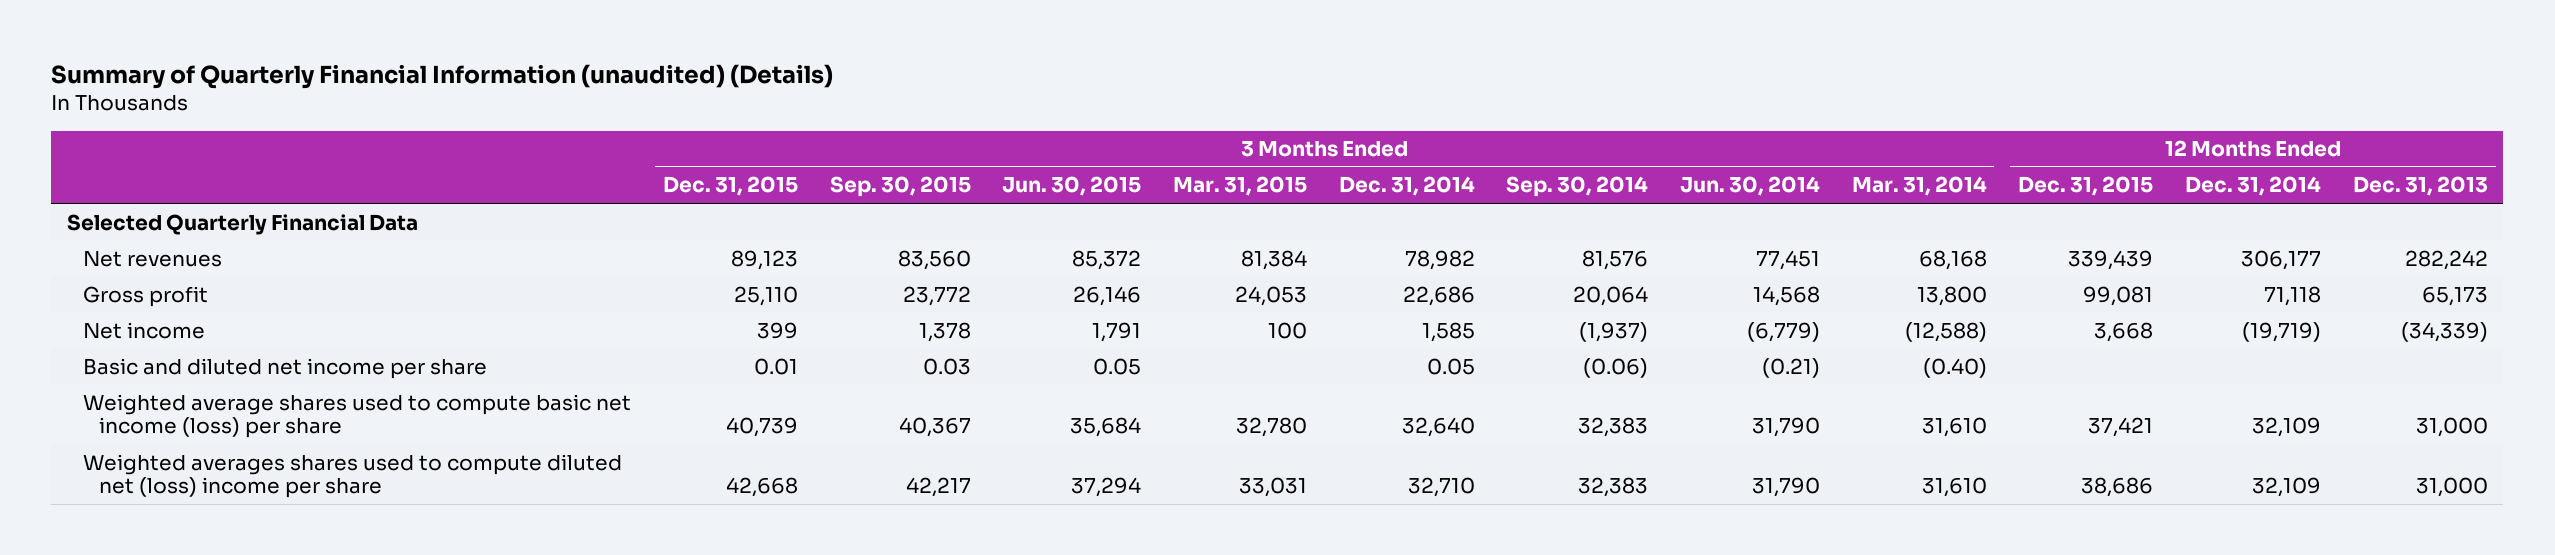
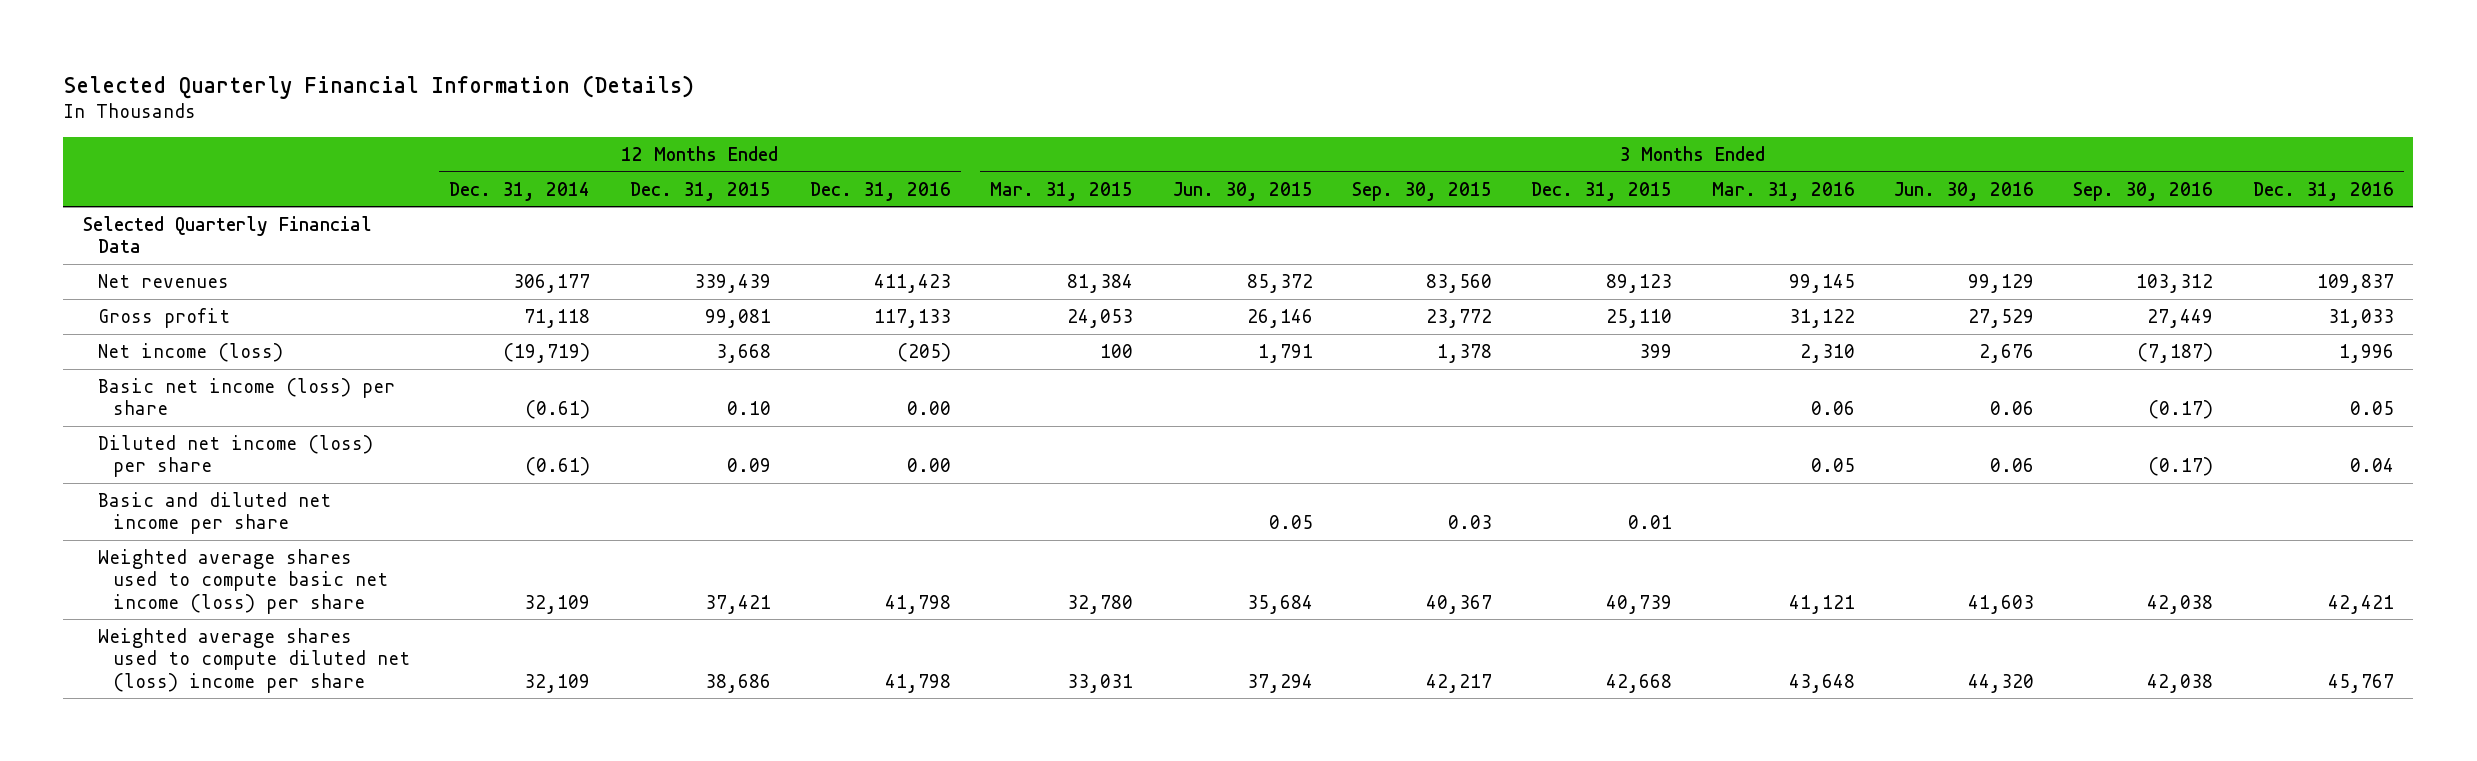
[51,63,834,89] Summary of Quarterly Financial Information (unaudited) (Details) -> [63,74,695,99] Selected Quarterly Financial Information (Details)
[1338,176,1475,197] Dec. 31, 2014 -> none
[1506,176,1649,198] Sep. 30, 2014 -> none
[1679,176,1820,197] Jun. 30, 2014 -> none
[1851,176,1987,197] Mar. 31, 2014 -> none
[2352,176,2488,197] Dec. 31, 2013 -> none
none -> [809,181,951,201] Dec. 31, 2016
none -> [1711,181,1855,201] Mar. 31, 2016
none -> [1894,181,2035,201] Jun. 30, 2016
none -> [2073,181,2214,201] Sep. 30, 2016
none -> [2252,181,2394,201] Dec. 31, 2016
[83,321,206,339] Net income -> [97,342,283,362] Net income (loss)
none -> [97,377,395,416] Basic net income (loss) per share
none -> [97,434,373,478] Diluted net income (loss) per share
[83,453,623,499] Weighted averages shares used to compute diluted net (loss) income per share -> [97,627,410,693] Weighted average shares used to compute diluted net (loss) income per share

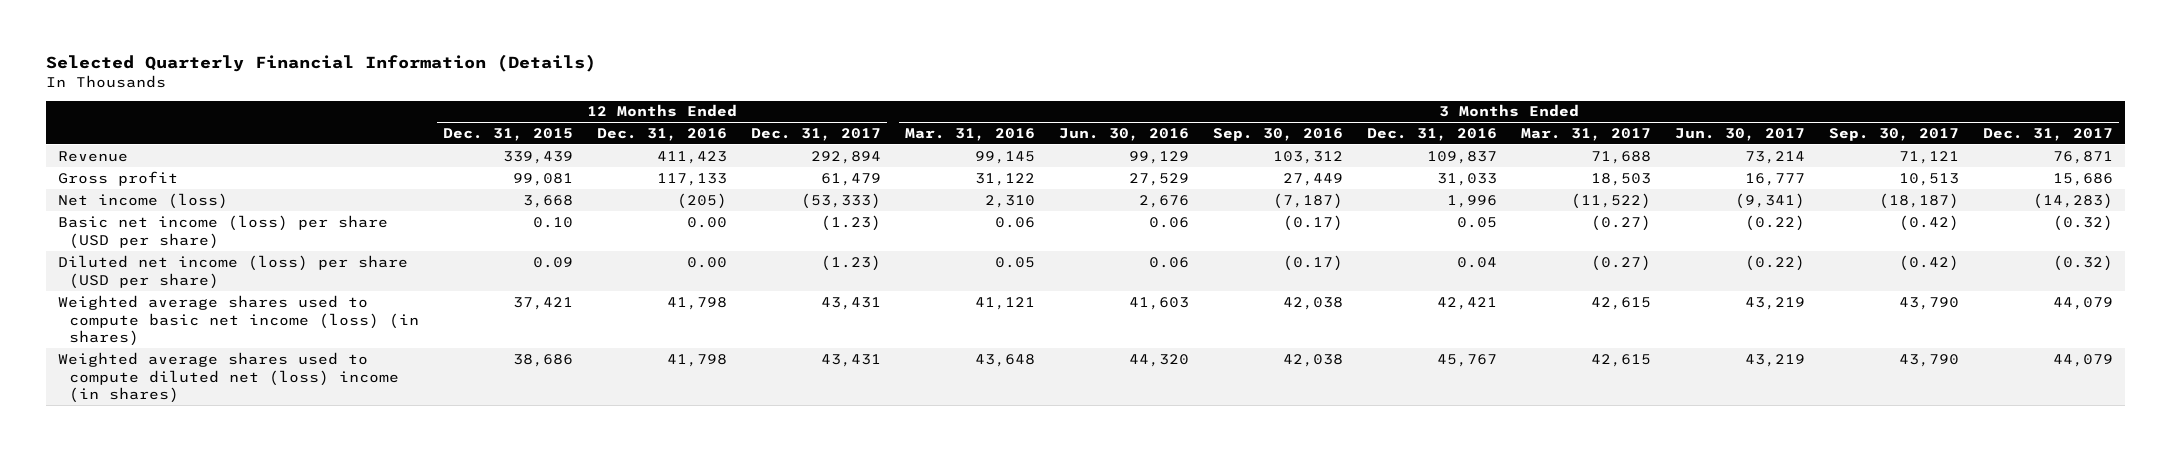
[449,181,591,201] Dec. 31, 2014 -> none
[990,181,1134,201] Mar. 31, 2015 -> none
[1172,181,1313,201] Jun. 30, 2015 -> none
[1351,181,1492,201] Sep. 30, 2015 -> none
[1531,181,1673,201] Dec. 31, 2015 -> none
none -> [750,127,881,141] Dec. 31, 2017
none -> [1520,127,1651,141] Mar. 31, 2017
none -> [1674,127,1805,141] Jun. 30, 2017
none -> [1828,127,1959,141] Sep. 30, 2017
none -> [1982,127,2113,141] Dec. 31, 2017
[82,215,372,254] Selected Quarterly Financial Data -> none
[97,273,229,288] Net revenues -> [58,150,129,162] Revenue
[97,491,331,535] Basic and diluted net income per share -> none
[97,377,395,416] Basic net income (loss) per share -> [58,214,389,249] Basic net income (loss) per share (USD per share)
[97,434,373,478] Diluted net income (loss) per share -> [58,254,409,289] Diluted net income (loss) per share (USD per share)
[97,548,388,614] Weighted average shares used to compute basic net income (loss) per share -> [58,294,420,347] Weighted average shares used to compute basic net income (loss) (in shares)
[97,627,410,693] Weighted average shares used to compute diluted net (loss) income per share -> [58,351,400,404] Weighted average shares used to compute diluted net (loss) income (in shares)

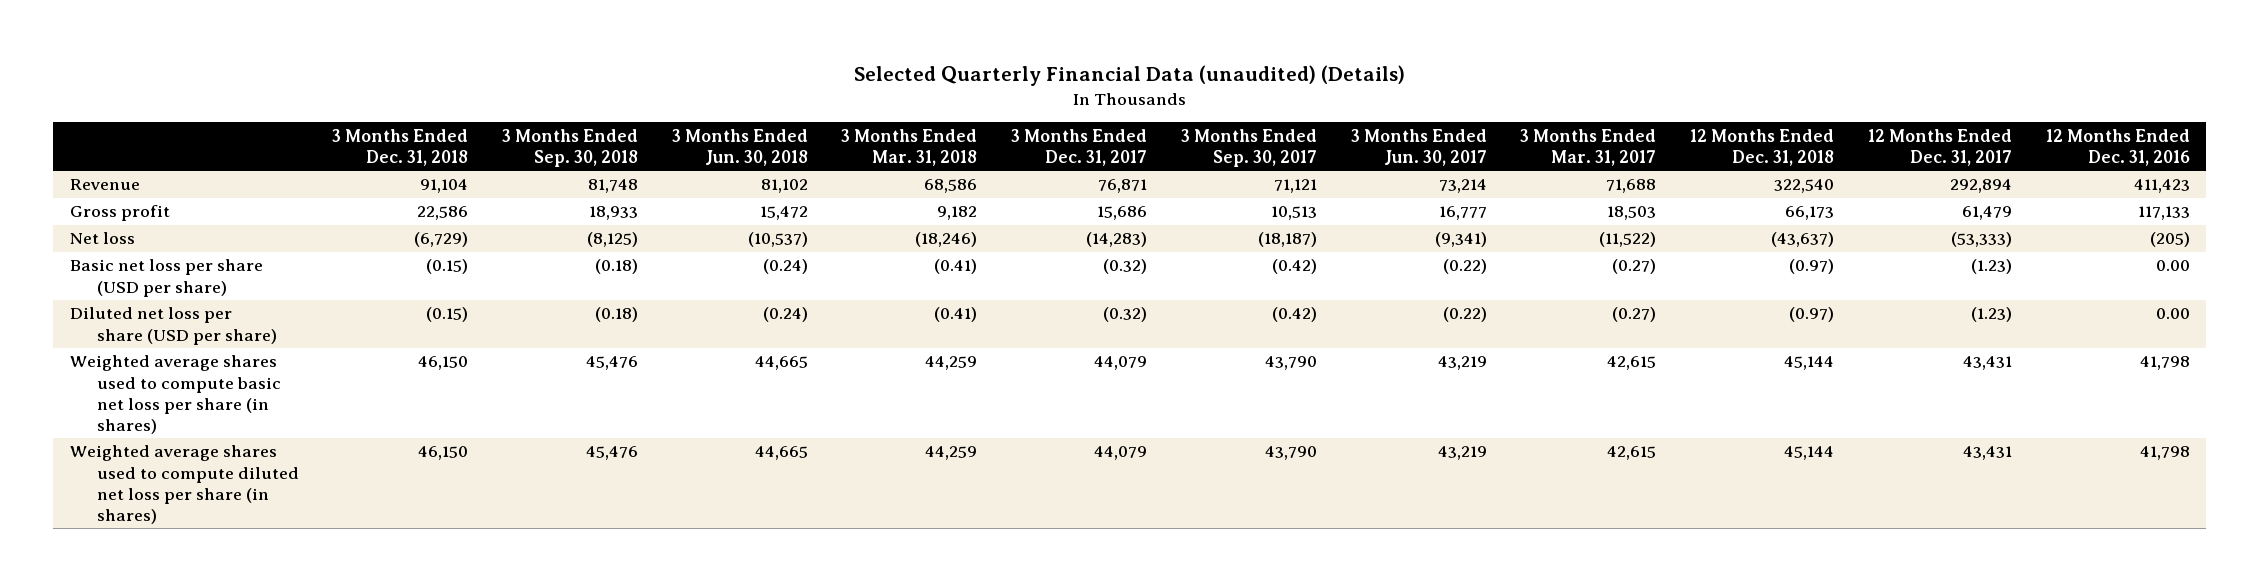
[46,53,597,72] Selected Quarterly Financial Information (Details) -> [853,64,1405,86] Selected Quarterly Financial Data (unaudited) (Details)
[443,127,574,141] Dec. 31, 2015 -> none
[904,127,1035,141] Mar. 31, 2016 -> none
[1058,127,1189,141] Jun. 30, 2016 -> none
[1212,127,1343,141] Sep. 30, 2016 -> none
[1366,127,1497,141] Dec. 31, 2016 -> none
none -> [332,128,469,166] 3 Months Ended Dec. 31, 2018
none -> [502,128,639,167] 3 Months Ended Sep. 30, 2018
none -> [671,128,808,166] 3 Months Ended Jun. 30, 2018
none -> [841,128,978,166] 3 Months Ended Mar. 31, 2018
none -> [1690,128,1835,166] 12 Months Ended Dec. 31, 2018
[58,192,229,209] Net income (loss) -> [69,232,135,245] Net loss
[58,214,389,249] Basic net income (loss) per share (USD per share) -> [69,259,263,297] Basic net loss per share (USD per share)
[58,254,409,289] Diluted net income (loss) per share (USD per share) -> [69,307,277,345] Diluted net loss per share (USD per share)
[58,294,420,347] Weighted average shares used to compute basic net income (loss) (in shares) -> [69,355,281,435] Weighted average shares used to compute basic net loss per share (in shares)
[58,351,400,404] Weighted average shares used to compute diluted net (loss) income (in shares) -> [69,445,299,525] Weighted average shares used to compute diluted net loss per share (in shares)

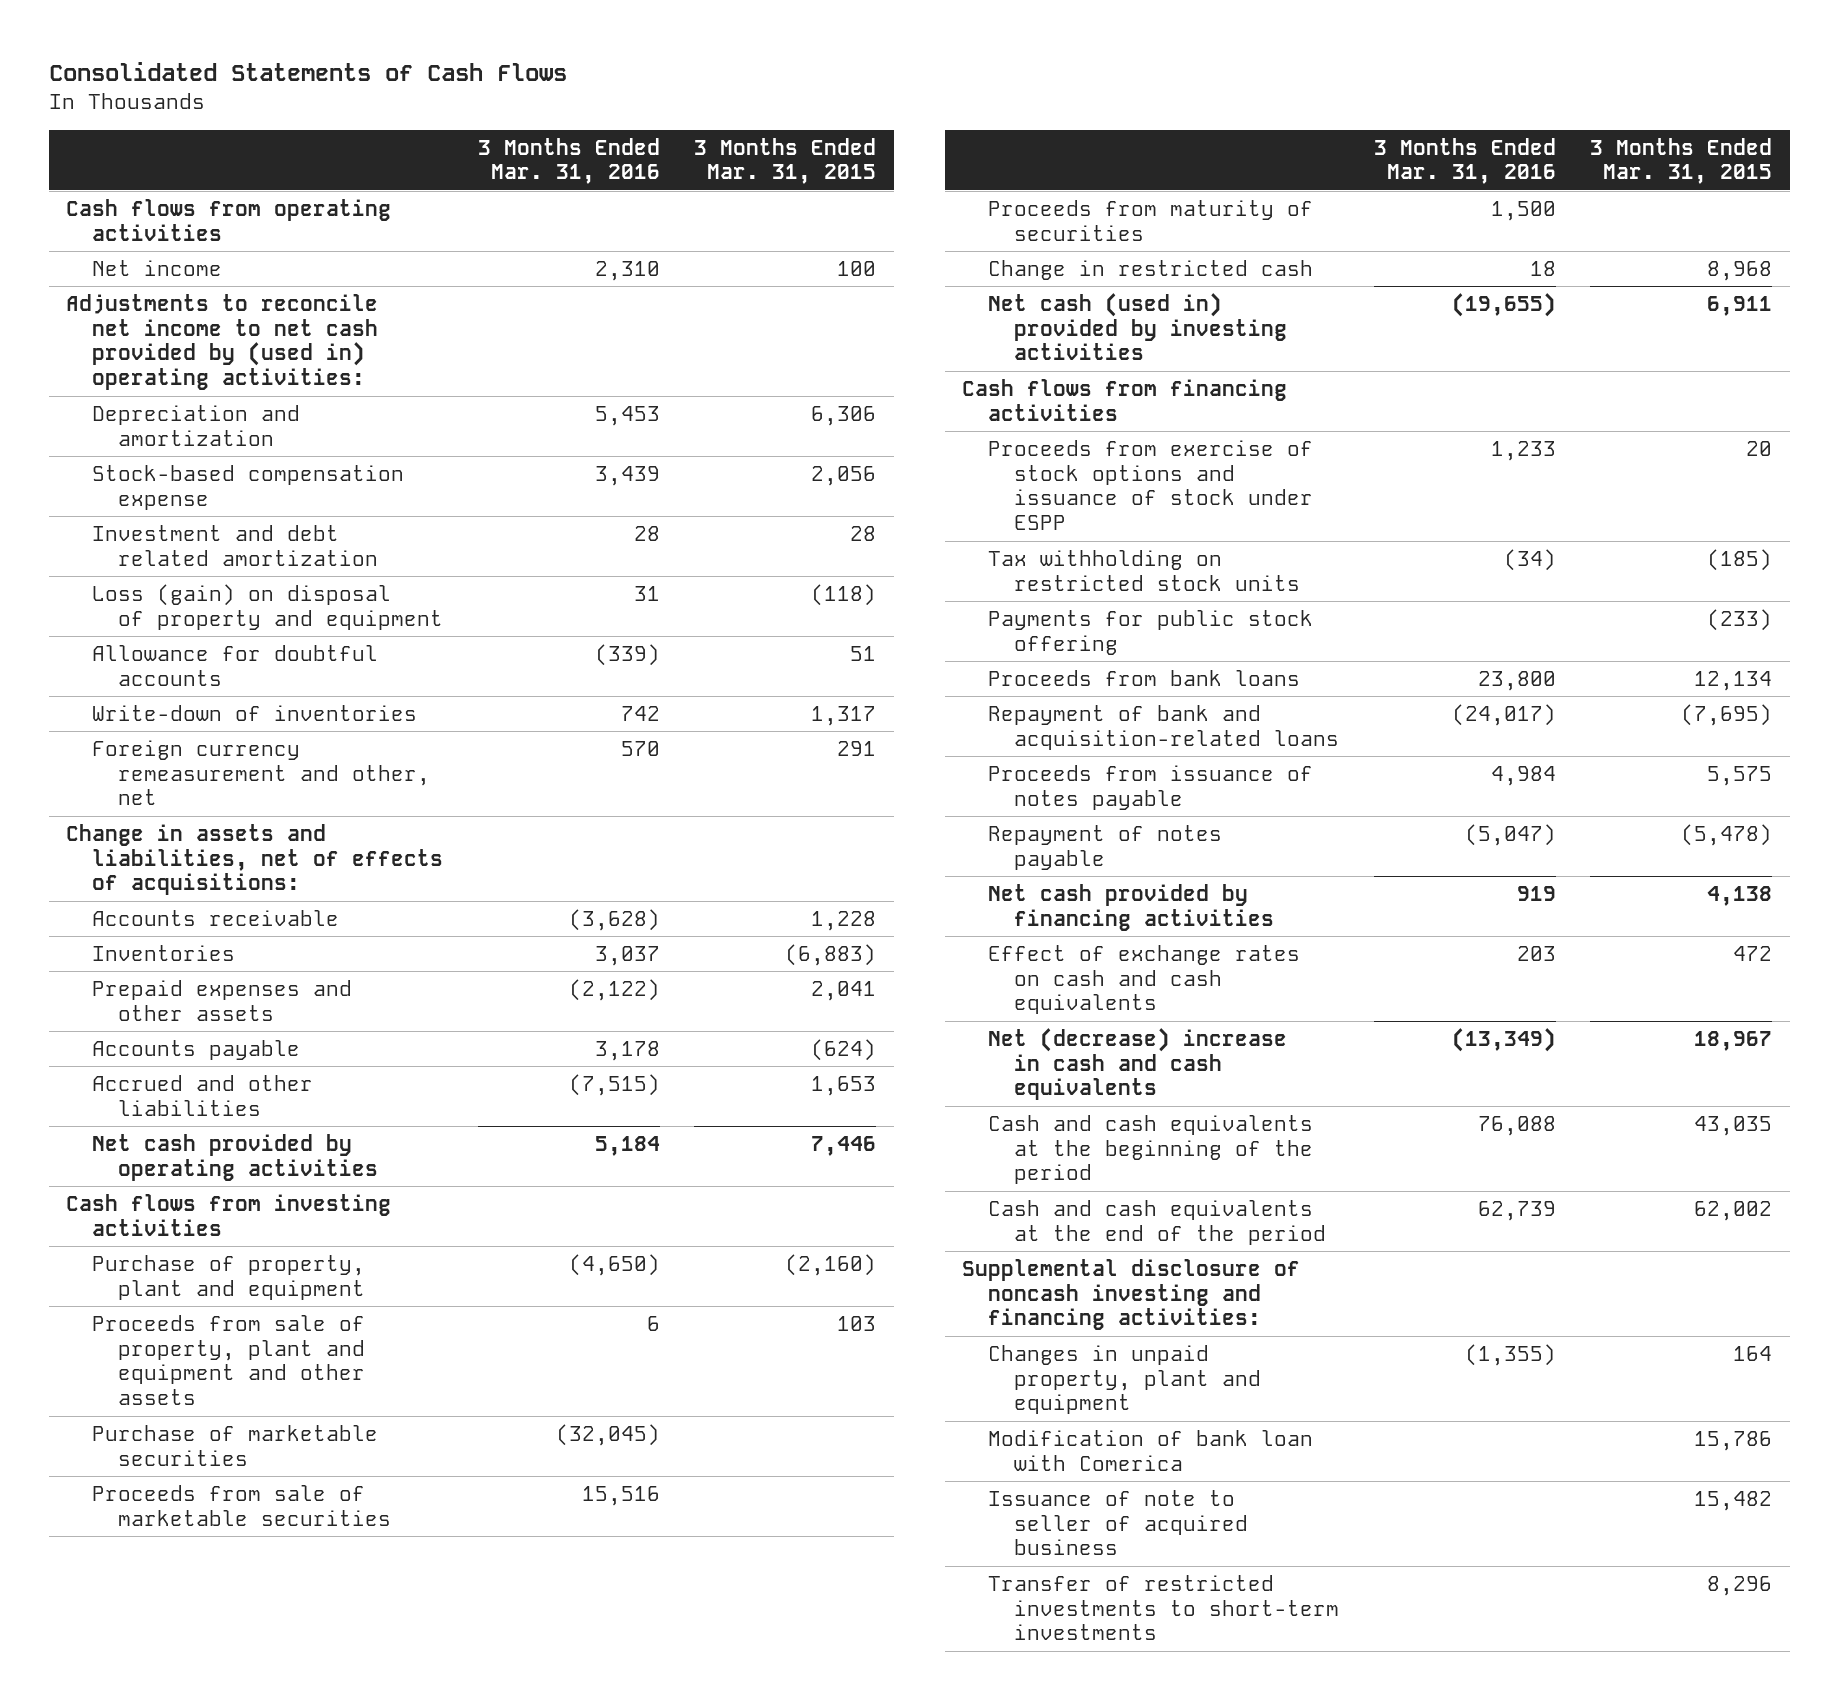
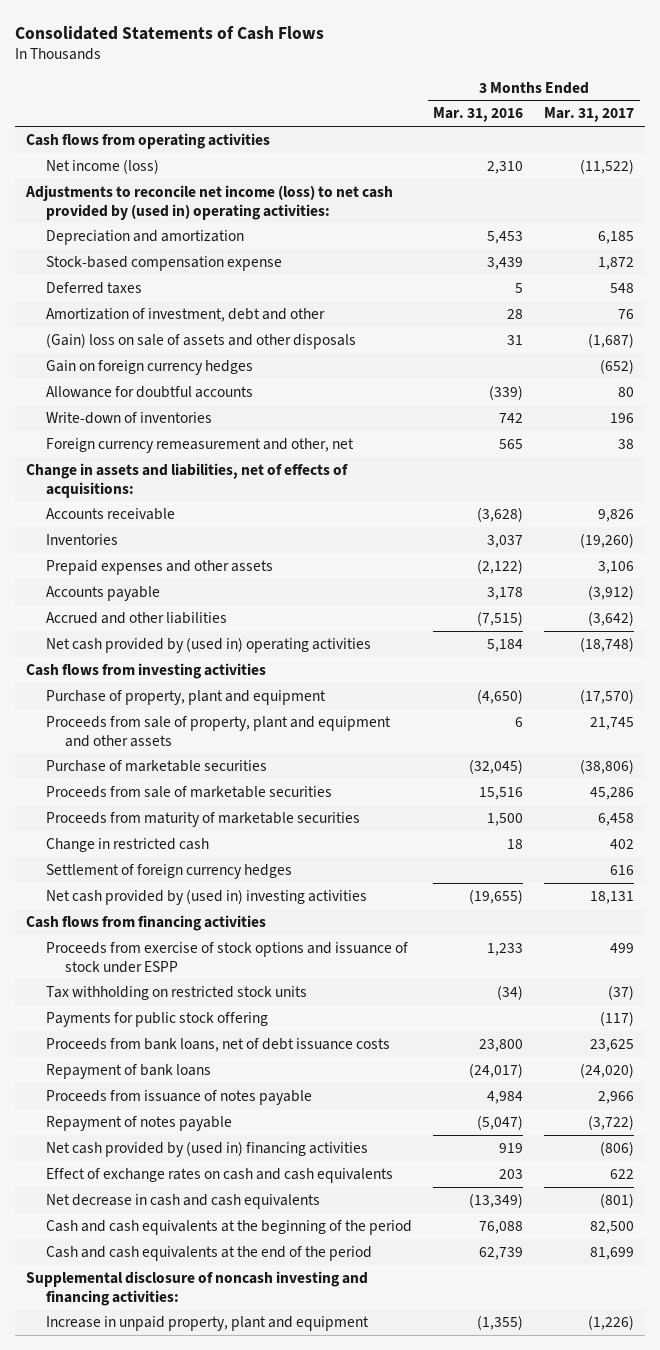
[694,137,877,185] 3 Months Ended Mar. 31, 2015 -> none
none -> [544,107,635,123] Mar. 31, 2017
[92,259,223,276] Net income -> [45,158,159,174] Net income (loss)
[66,293,379,391] Adjustments to reconcile net income to net cash provided by (used in) operating activities: -> [24,184,393,220] Adjustments to reconcile net income (loss) to net cash provided by (used in) operating activities:
none -> [45,281,142,294] Deferred taxes
[92,524,378,566] Investment and debt related amortization -> [45,307,325,322] Amortization of investment, debt and other
[92,583,443,630] Loss (gain) on disposal of property and equipment -> [45,332,356,349] (Gain) loss on sale of assets and other disposals
none -> [45,359,253,375] Gain on foreign currency hedges
[620,740,660,756] 570 -> [498,438,523,449] 565
[92,1133,378,1181] Net cash provided by operating activities -> [45,636,371,653] Net cash provided by (used in) operating activities
[988,199,1314,241] Proceeds from maturity of securities -> [45,811,360,827] Proceeds from maturity of marketable securities
none -> [45,863,292,879] Settlement of foreign currency hedges
[988,292,1288,361] Net cash (used in) provided by investing activities -> [45,888,367,905] Net cash provided by (used in) investing activities
[988,669,1301,686] Proceeds from bank loans -> [45,1037,390,1052] Proceeds from bank loans, net of debt issuance costs
[988,704,1340,750] Repayment of bank and acquisition-related loans -> [45,1063,211,1079] Repayment of bank loans
[988,883,1275,931] Net cash provided by financing activities -> [45,1140,368,1157] Net cash provided by (used in) financing activities
[988,1027,1288,1101] Net (decrease) increase in cash and cash equivalents -> [45,1193,320,1209] Net decrease in cash and cash equivalents
[988,1429,1314,1471] Modification of bank loan with Comerica -> none
[988,1489,1249,1556] Issuance of note to seller of acquired business -> none
[988,1574,1340,1641] Transfer of restricted investments to short-term investments -> none
[988,1344,1262,1415] Changes in unpaid property, plant and equipment -> [45,1315,369,1331] Increase in unpaid property, plant and equipment

